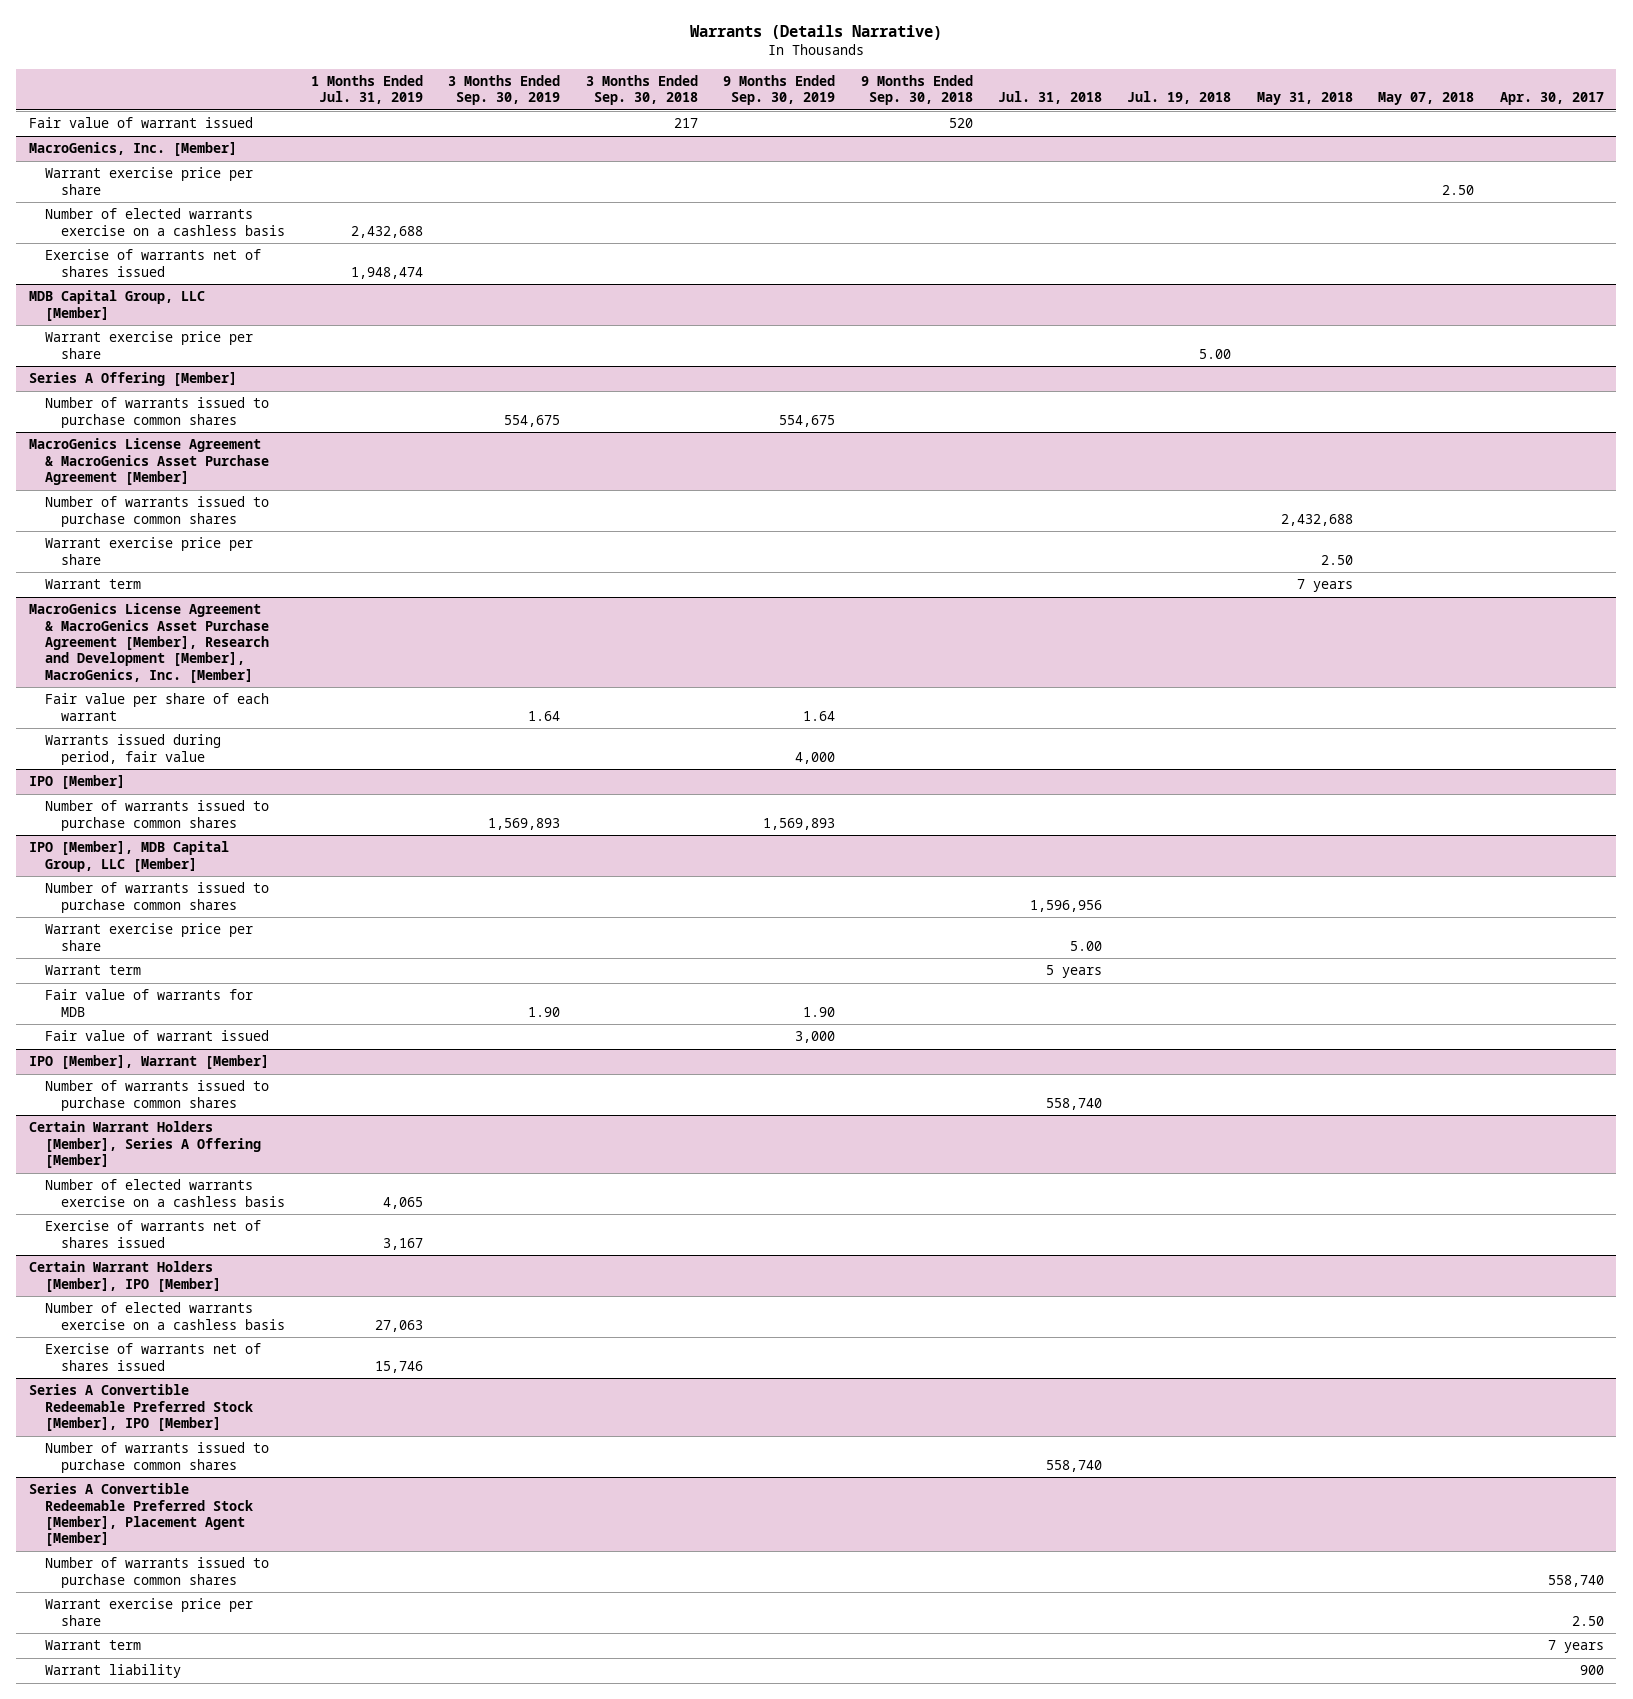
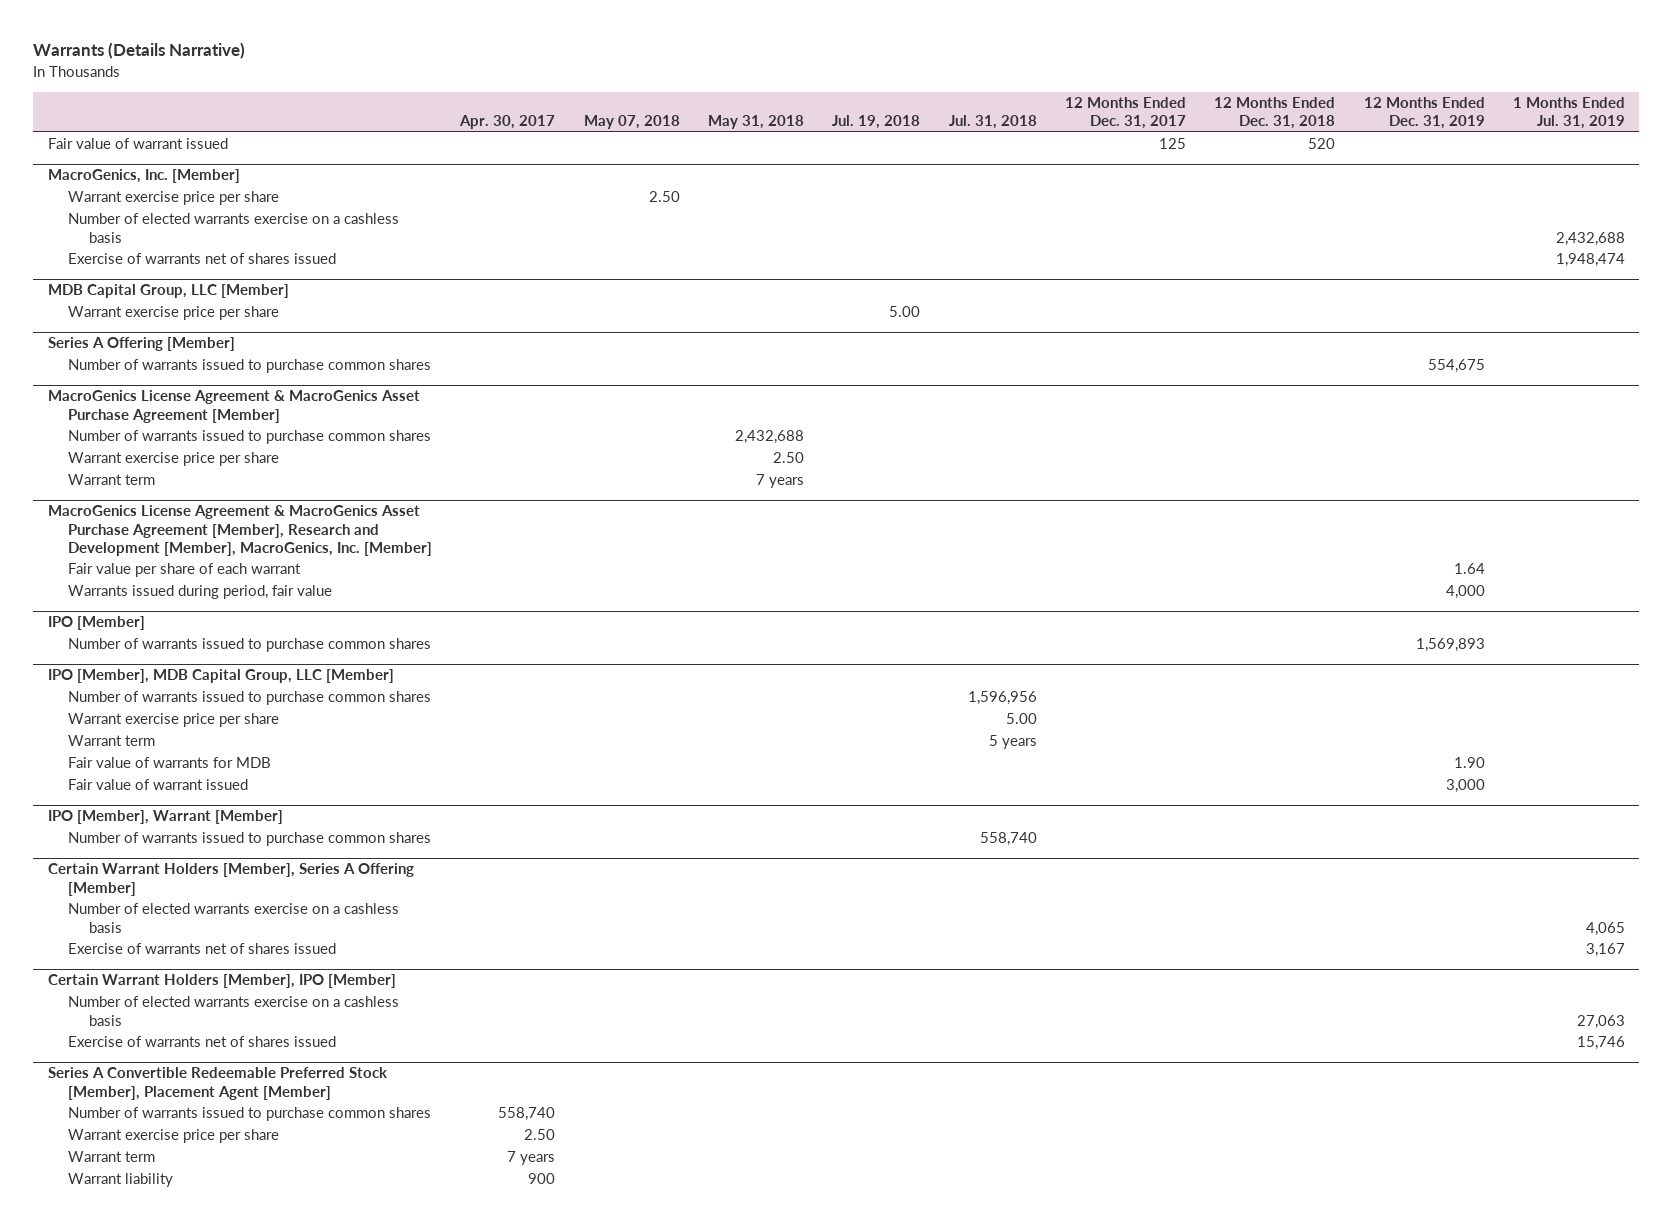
[448,74,561,106] 3 Months Ended Sep. 30, 2019 -> none
[585,74,698,106] 3 Months Ended Sep. 30, 2018 -> none
[723,74,836,106] 9 Months Ended Sep. 30, 2019 -> none
[860,74,973,106] 9 Months Ended Sep. 30, 2018 -> none
none -> [1064,96,1186,130] 12 Months Ended Dec. 31, 2017
none -> [1214,96,1336,130] 12 Months Ended Dec. 31, 2018
none -> [1363,96,1485,130] 12 Months Ended Dec. 31, 2019
[29,1384,254,1431] Series A Convertible Redeemable Preferred Stock [Member], IPO [Member] -> none
[45,1442,270,1473] Number of warrants issued to purchase common shares -> none

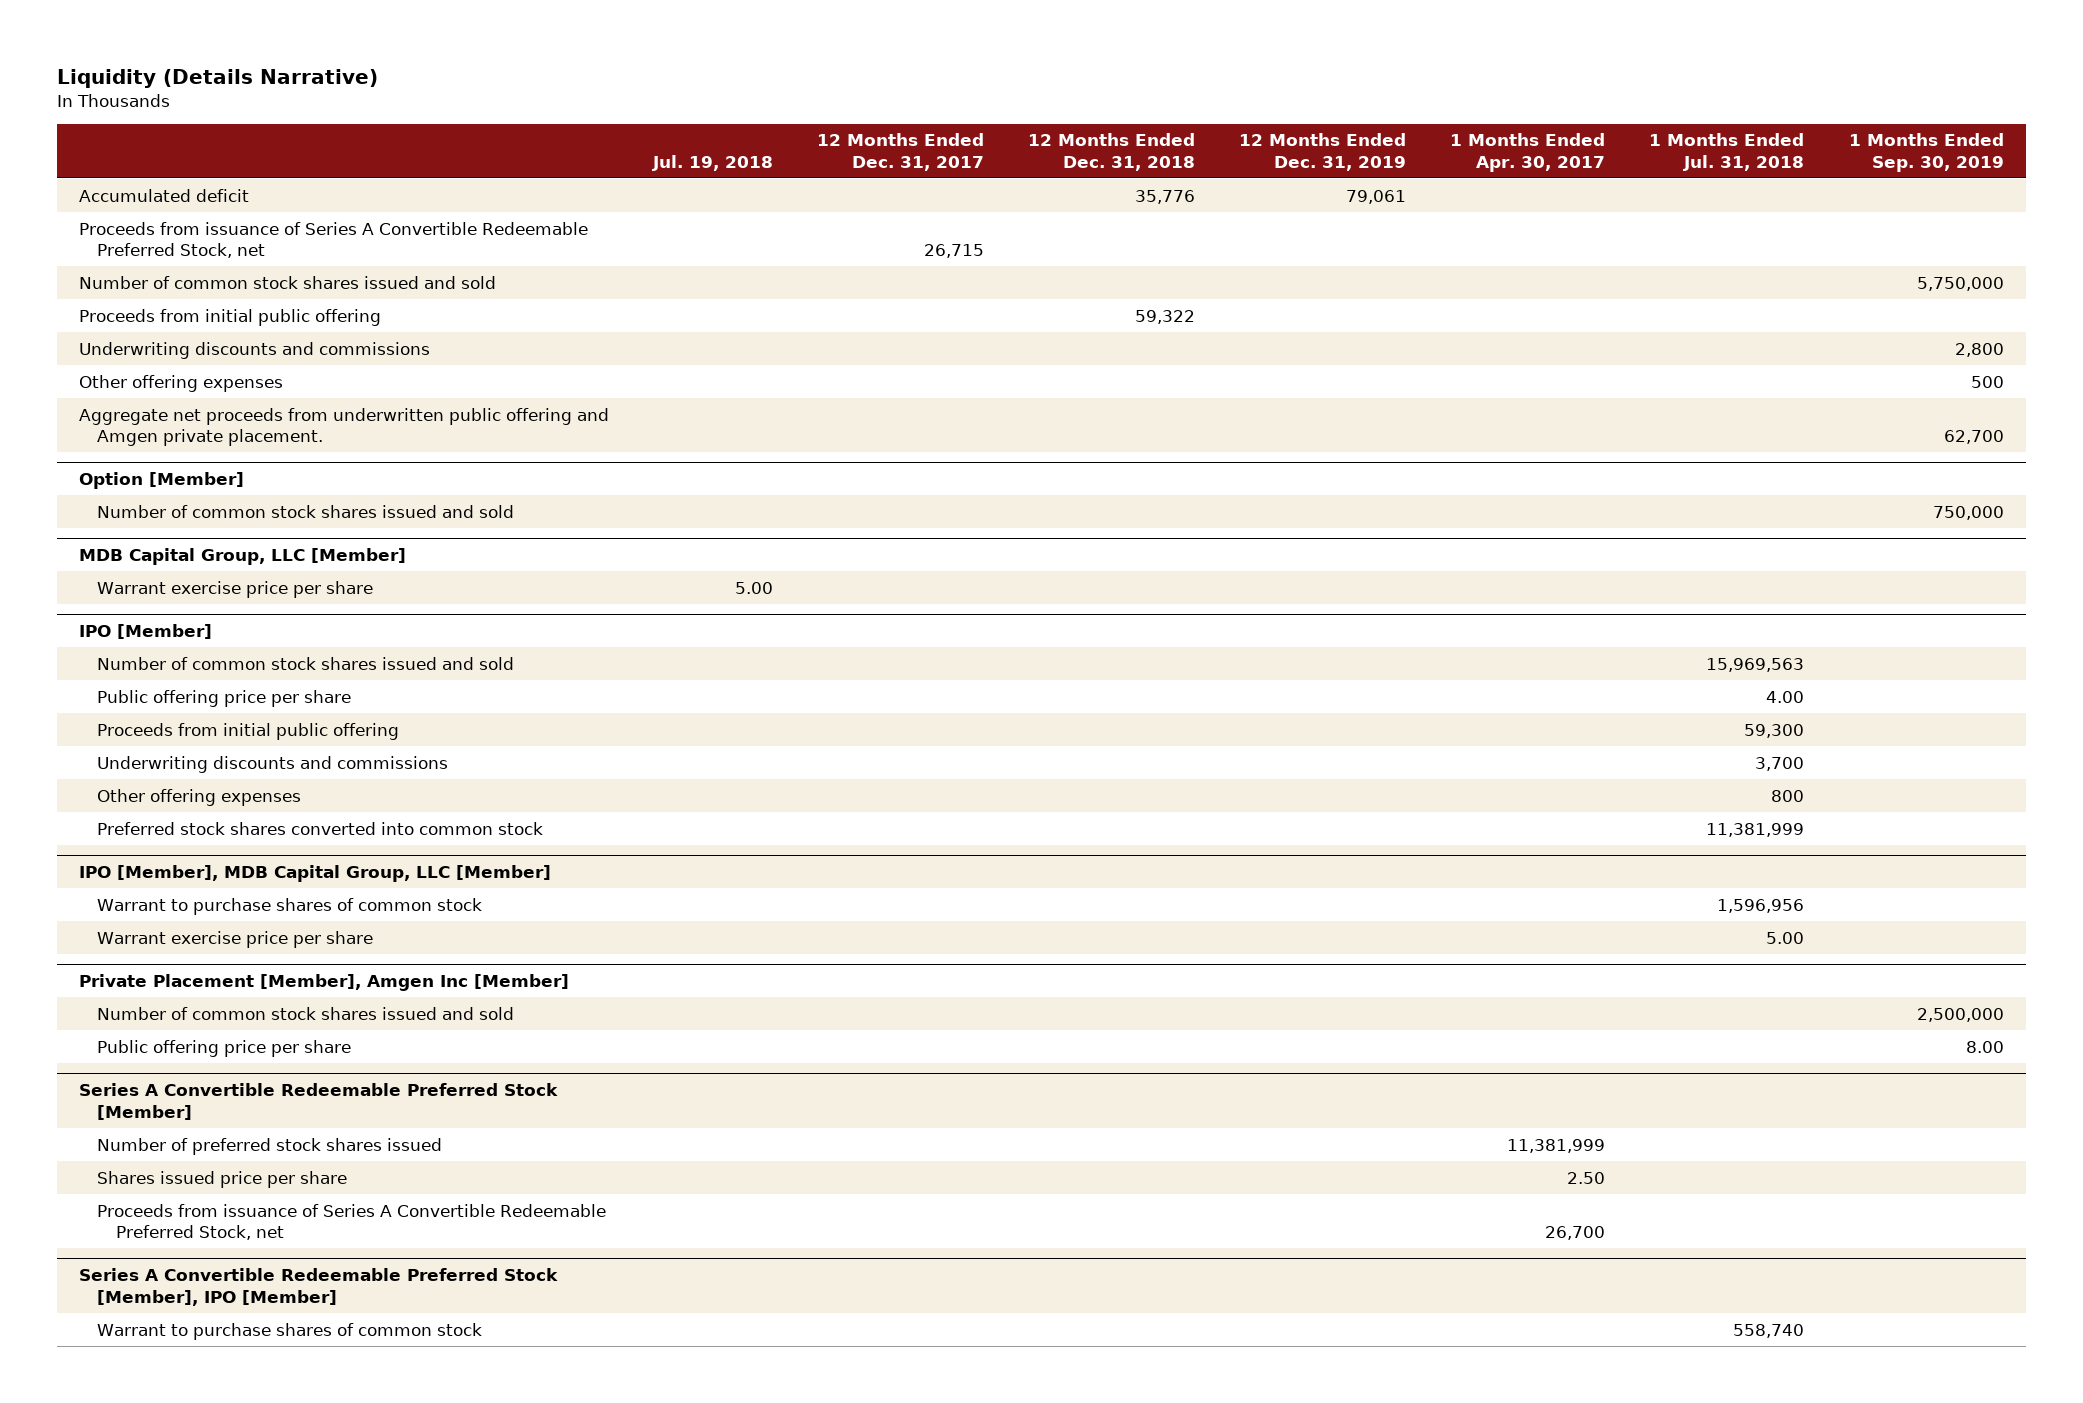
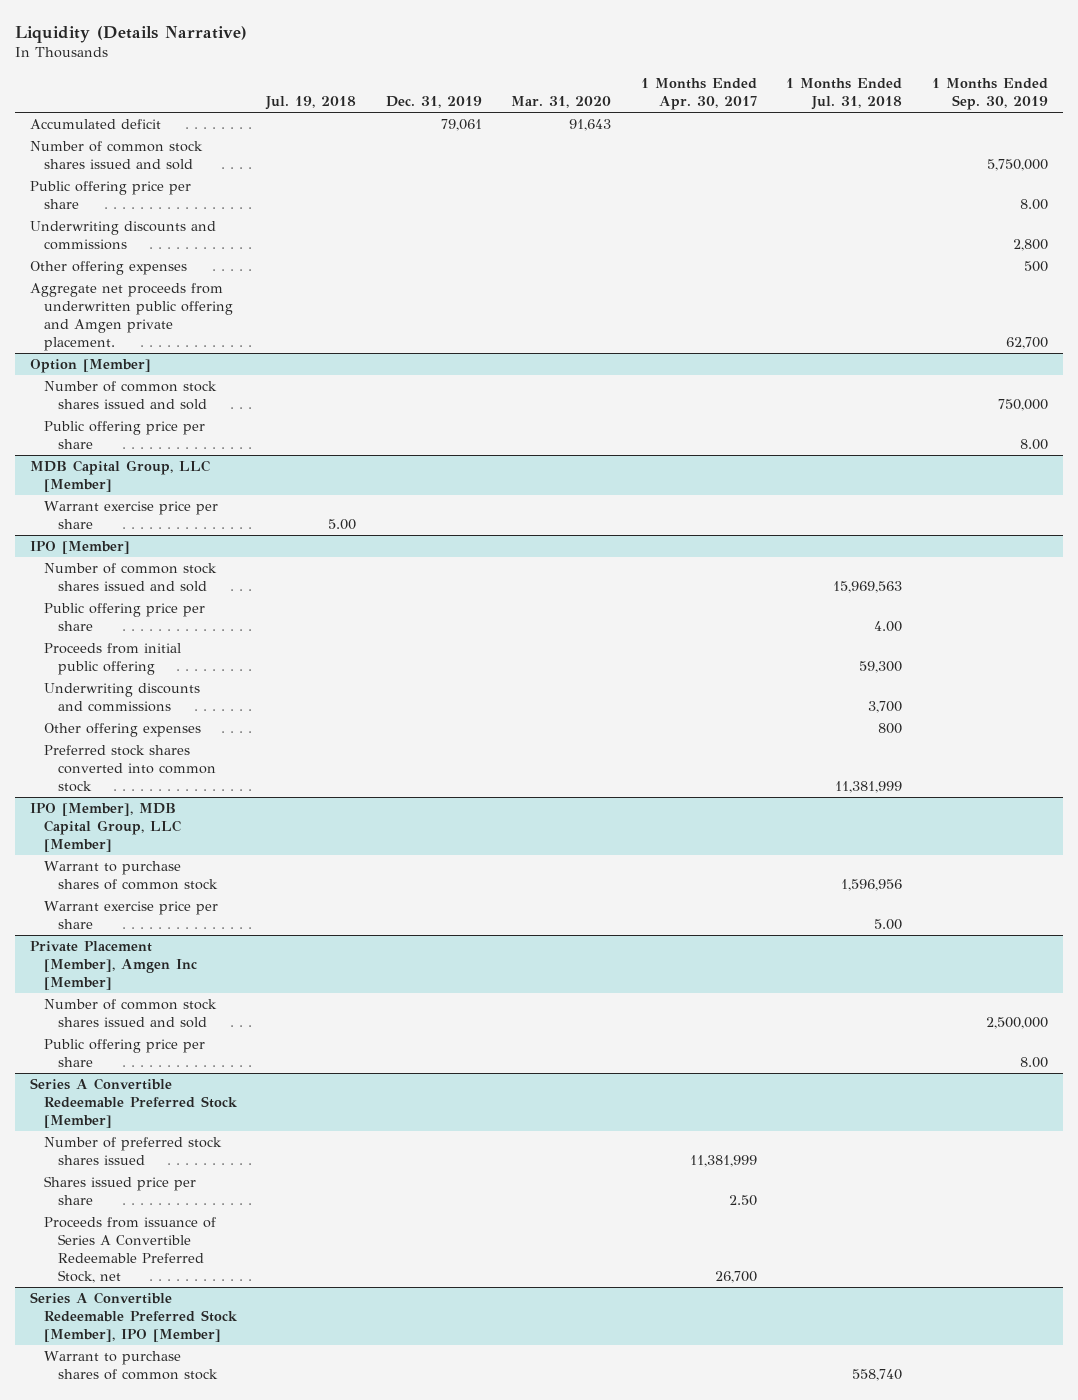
[817,133,985,171] 12 Months Ended Dec. 31, 2017 -> none
[1028,133,1196,171] 12 Months Ended Dec. 31, 2018 -> none
[1239,133,1407,171] 12 Months Ended Dec. 31, 2019 -> none
none -> [385,95,482,108] Dec. 31, 2019
none -> [511,95,612,108] Mar. 31, 2020
[79,221,589,258] Proceeds from issuance of Series A Convertible Redeemable Preferred Stock, net -> none
[79,308,382,326] Proceeds from initial public offering -> none
none -> [29,181,191,210] Public offering price per share
none -> [43,421,205,450] Public offering price per share

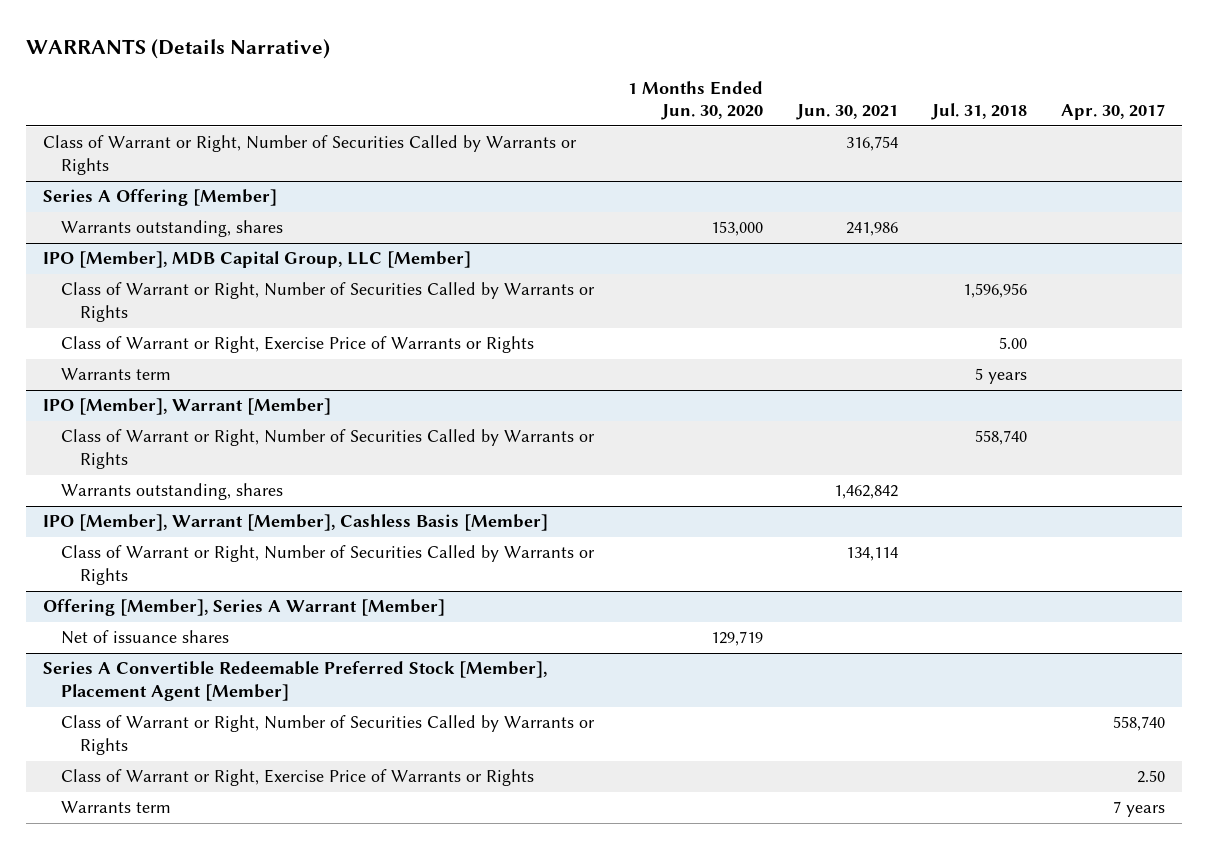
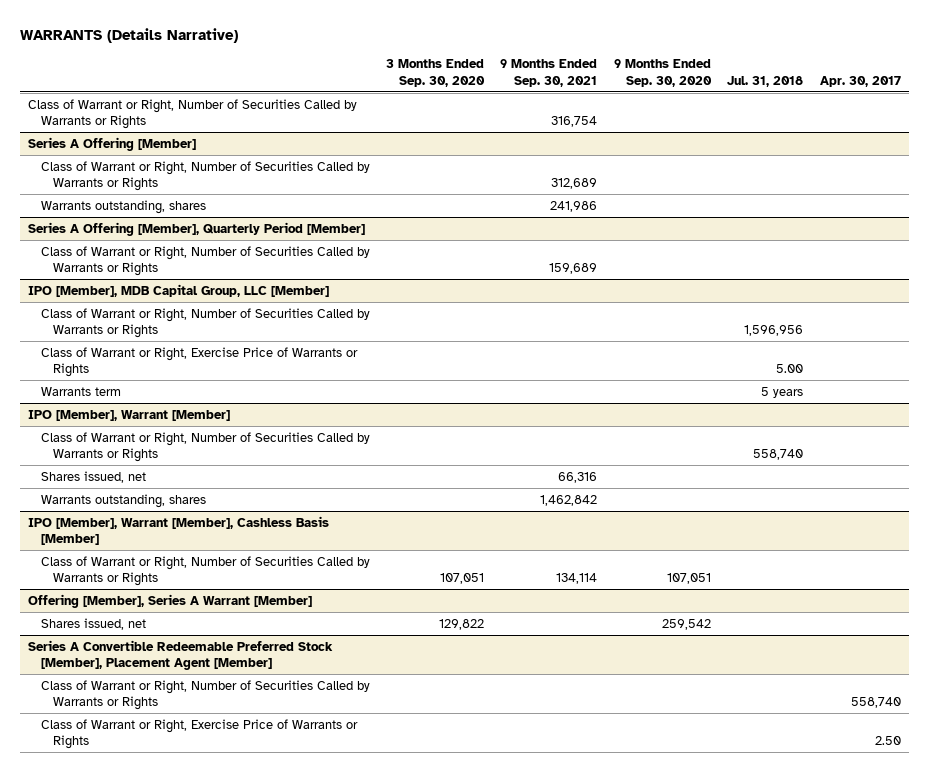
[628,80,764,121] 1 Months Ended Jun. 30, 2020 -> none
[796,104,899,121] Jun. 30, 2021 -> none
none -> [385,59,485,87] 3 Months Ended Sep. 30, 2020
none -> [500,59,598,87] 9 Months Ended Sep. 30, 2021
none -> [613,59,712,87] 9 Months Ended Sep. 30, 2020
none -> [40,160,370,192] Class of Warrant or Right, Number of Securities Called by Warrants or Rights
none -> [28,221,366,236] Series A Offering [Member], Quarterly Period [Member]
none -> [40,245,370,277] Class of Warrant or Right, Number of Securities Called by Warrants or Rights
none -> [40,470,146,483] Shares issued, net
[61,630,230,645] Net of issuance shares -> [40,617,146,630] Shares issued, net
[61,801,172,814] Warrants term -> none

